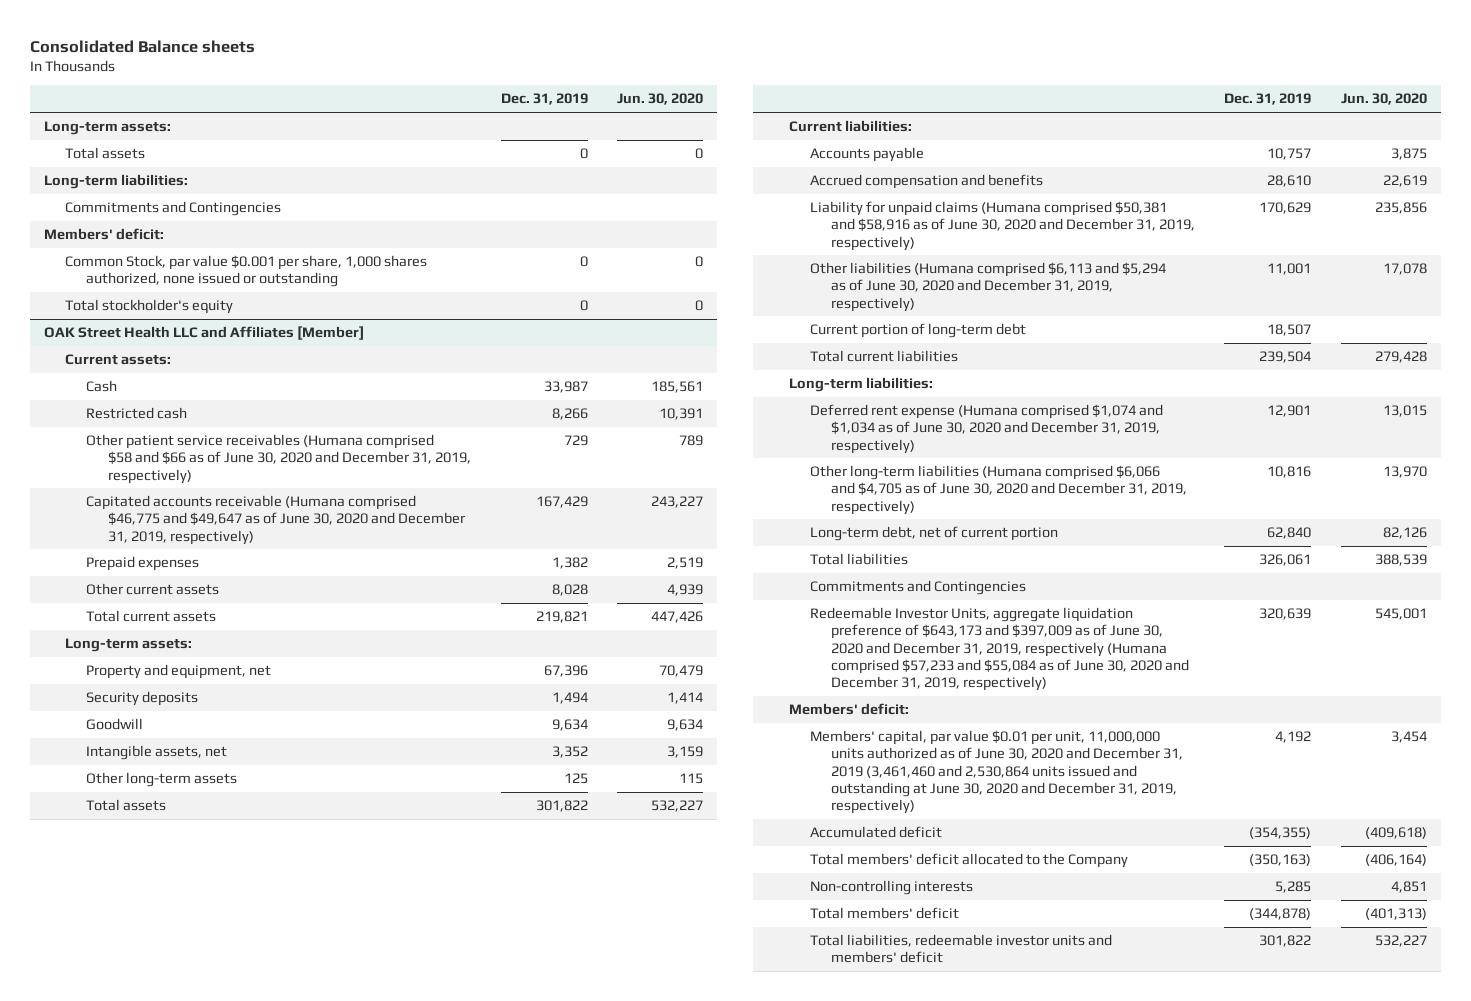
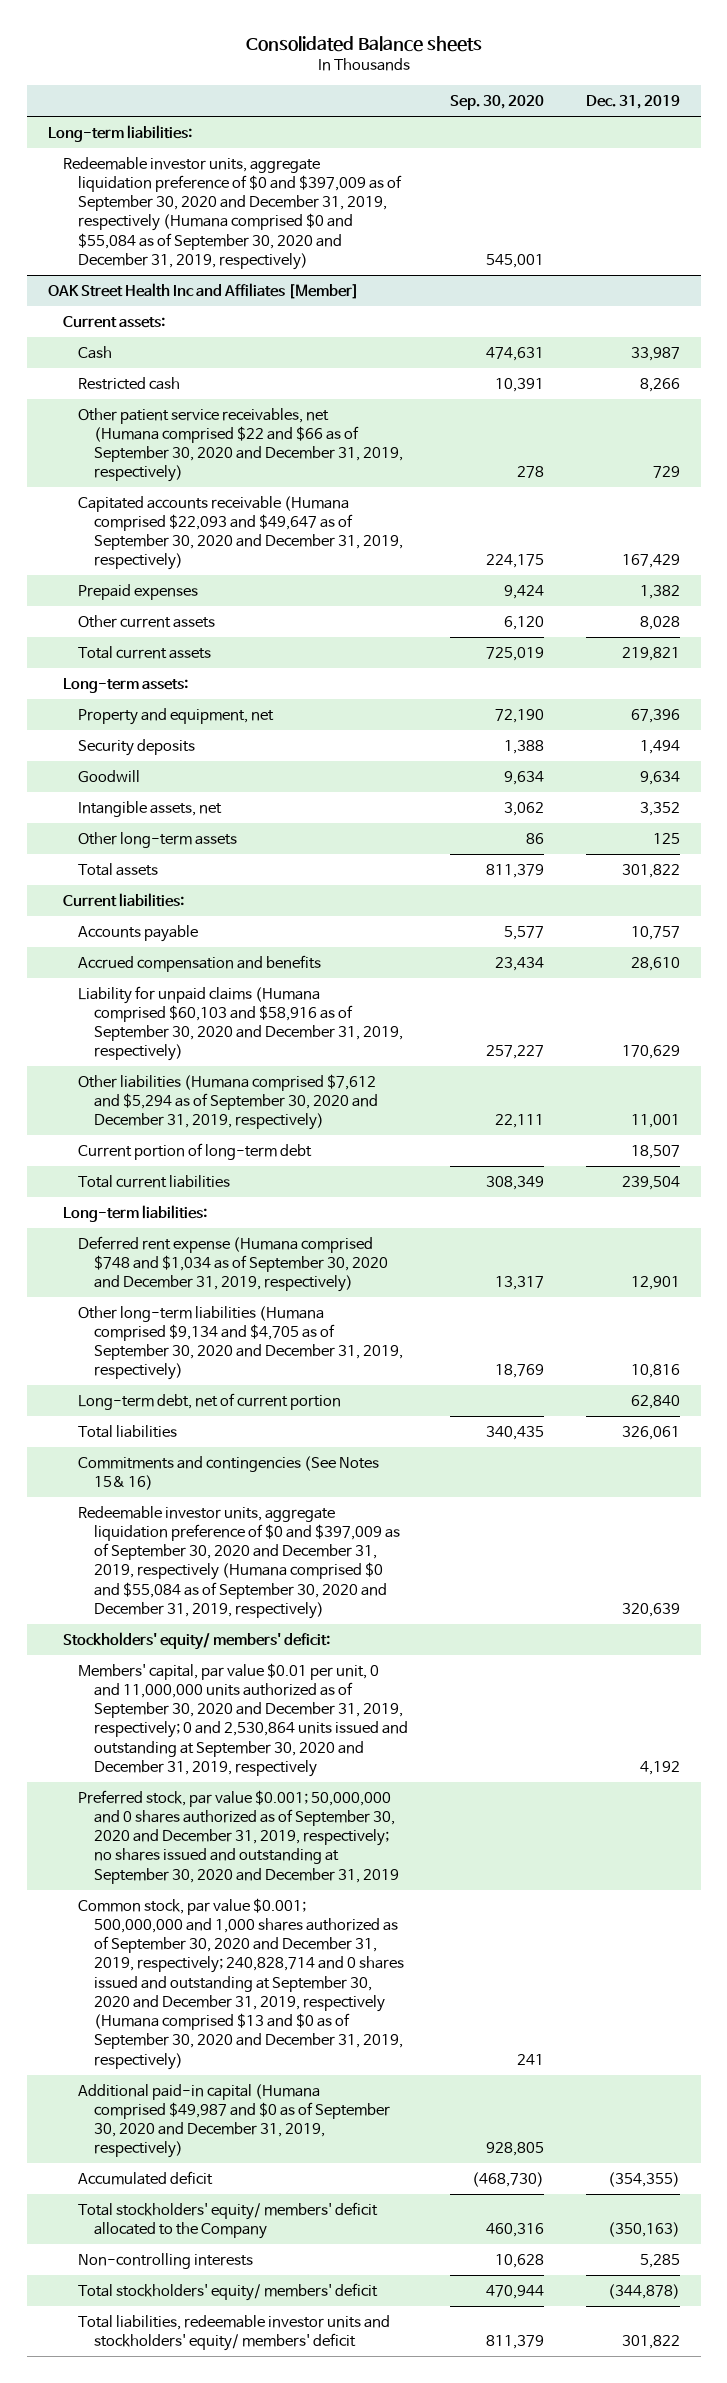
[616,93,703,106] Jun. 30, 2020 -> none
none -> [449,95,544,111] Sep. 30, 2020
[44,121,172,136] Long-term assets: -> none
[65,147,146,160] Total assets -> none
[65,201,282,217] Commitments and Contingencies -> none
[44,228,165,241] Members' deficit: -> none
[65,255,428,288] Common Stock, par value $0.001 per share, 1,000 shares authorized, none issued or outstanding -> none
[65,299,234,315] Total stockholder's equity -> none
none -> [63,156,403,270] Redeemable investor units, aggregate liquidation preference of $0 and $397,009 as of September 30, 2020 and December 31, 2019, respectively (Humana comprised $0 and $55,084 as of September 30, 2020 and December 31, 2019, respectively)
[44,326,365,341] OAK Street Health LLC and Affiliates [Member] -> [47,282,359,299] OAK Street Health Inc and Affiliates [Member]
[86,434,471,484] Other patient service receivables (Humana comprised $58 and $66 as of June 30, 2020 and December 31, 2019, respectively) -> [78,407,403,483] Other patient service receivables, net (Humana comprised $22 and $66 as of September 30, 2020 and December 31, 2019, respectively)
[86,495,465,545] Capitated accounts receivable (Humana comprised $46,775 and $49,647 as of June 30, 2020 and December 31, 2019, respectively) -> [78,495,403,571] Capitated accounts receivable (Humana comprised $22,093 and $49,647 as of September 30, 2020 and December 31, 2019, respectively)
[810,201,1196,251] Liability for unpaid claims (Humana comprised $50,381 and $58,916 as of June 30, 2020 and December 31, 2019, respectively) -> [78,985,403,1062] Liability for unpaid claims (Humana comprised $60,103 and $58,916 as of September 30, 2020 and December 31, 2019, respectively)
[810,262,1167,312] Other liabilities (Humana comprised $6,113 and $5,294 as of June 30, 2020 and December 31, 2019, respectively) -> [78,1073,378,1131] Other liabilities (Humana comprised $7,612 and $5,294 as of September 30, 2020 and December 31, 2019, respectively)
[810,404,1164,454] Deferred rent expense (Humana comprised $1,074 and $1,034 as of June 30, 2020 and December 31, 2019, respectively) -> [78,1235,388,1293] Deferred rent expense (Humana comprised $748 and $1,034 as of September 30, 2020 and December 31, 2019, respectively)
[810,465,1188,515] Other long-term liabilities (Humana comprised $6,066 and $4,705 as of June 30, 2020 and December 31, 2019, respectively) -> [78,1305,403,1381] Other long-term liabilities (Humana comprised $9,134 and $4,705 as of September 30, 2020 and December 31, 2019, respectively)
[810,580,1027,596] Commitments and Contingencies -> [78,1455,380,1491] Commitments and contingencies (See Notes 15& 16)
[810,607,1190,691] Redeemable Investor Units, aggregate liquidation preference of $643,173 and $397,009 as of June 30, 2020 and December 31, 2019, respectively (Humana comprised $57,233 and $55,084 as of June 30, 2020 and December 31, 2019, respectively) -> [78,1505,400,1619] Redeemable investor units, aggregate liquidation preference of $0 and $397,009 as of September 30, 2020 and December 31, 2019, respectively (Humana comprised $0 and $55,084 as of September 30, 2020 and December 31, 2019, respectively)
[788,703,909,716] Members' deficit: -> [63,1631,331,1650] Stockholders' equity/ members' deficit:
[810,730,1184,814] Members' capital, par value $0.01 per unit, 11,000,000 units authorized as of June 30, 2020 and December 31, 2019 (3,461,460 and 2,530,864 units issued and outstanding at June 30, 2020 and December 31, 2019, respectively) -> [78,1662,408,1777] Members' capital, par value $0.01 per unit, 0 and 11,000,000 units authorized as of September 30, 2020 and December 31, 2019, respectively; 0 and 2,530,864 units issued and outstanding at September 30, 2020 and December 31, 2019, respectively
none -> [78,1789,399,1884] Preferred stock, par value $0.001; 50,000,000 and 0 shares authorized as of September 30, 2020 and December 31, 2019, respectively; no shares issued and outstanding at September 30, 2020 and December 31, 2019
none -> [78,1897,404,2070] Common stock, par value $0.001; 500,000,000 and 1,000 shares authorized as of September 30, 2020 and December 31, 2019, respectively; 240,828,714 and 0 shares issued and outstanding at September 30, 2020 and December 31, 2019, respectively (Humana comprised $13 and $0 as of September 30, 2020 and December 31, 2019, respectively)
none -> [78,2083,390,2159] Additional paid-in capital (Humana comprised $49,987 and $0 as of September 30, 2020 and December 31, 2019, respectively)
[810,853,1129,869] Total members' deficit allocated to the Company -> [78,2201,379,2240] Total stockholders' equity/ members' deficit allocated to the Company
[810,907,960,920] Total members' deficit -> [78,2282,379,2301] Total stockholders' equity/ members' deficit
[810,934,1113,964] Total liabilities, redeemable investor units and members' deficit -> [78,2314,391,2352] Total liabilities, redeemable investor units and stockholders' equity/ members' deficit

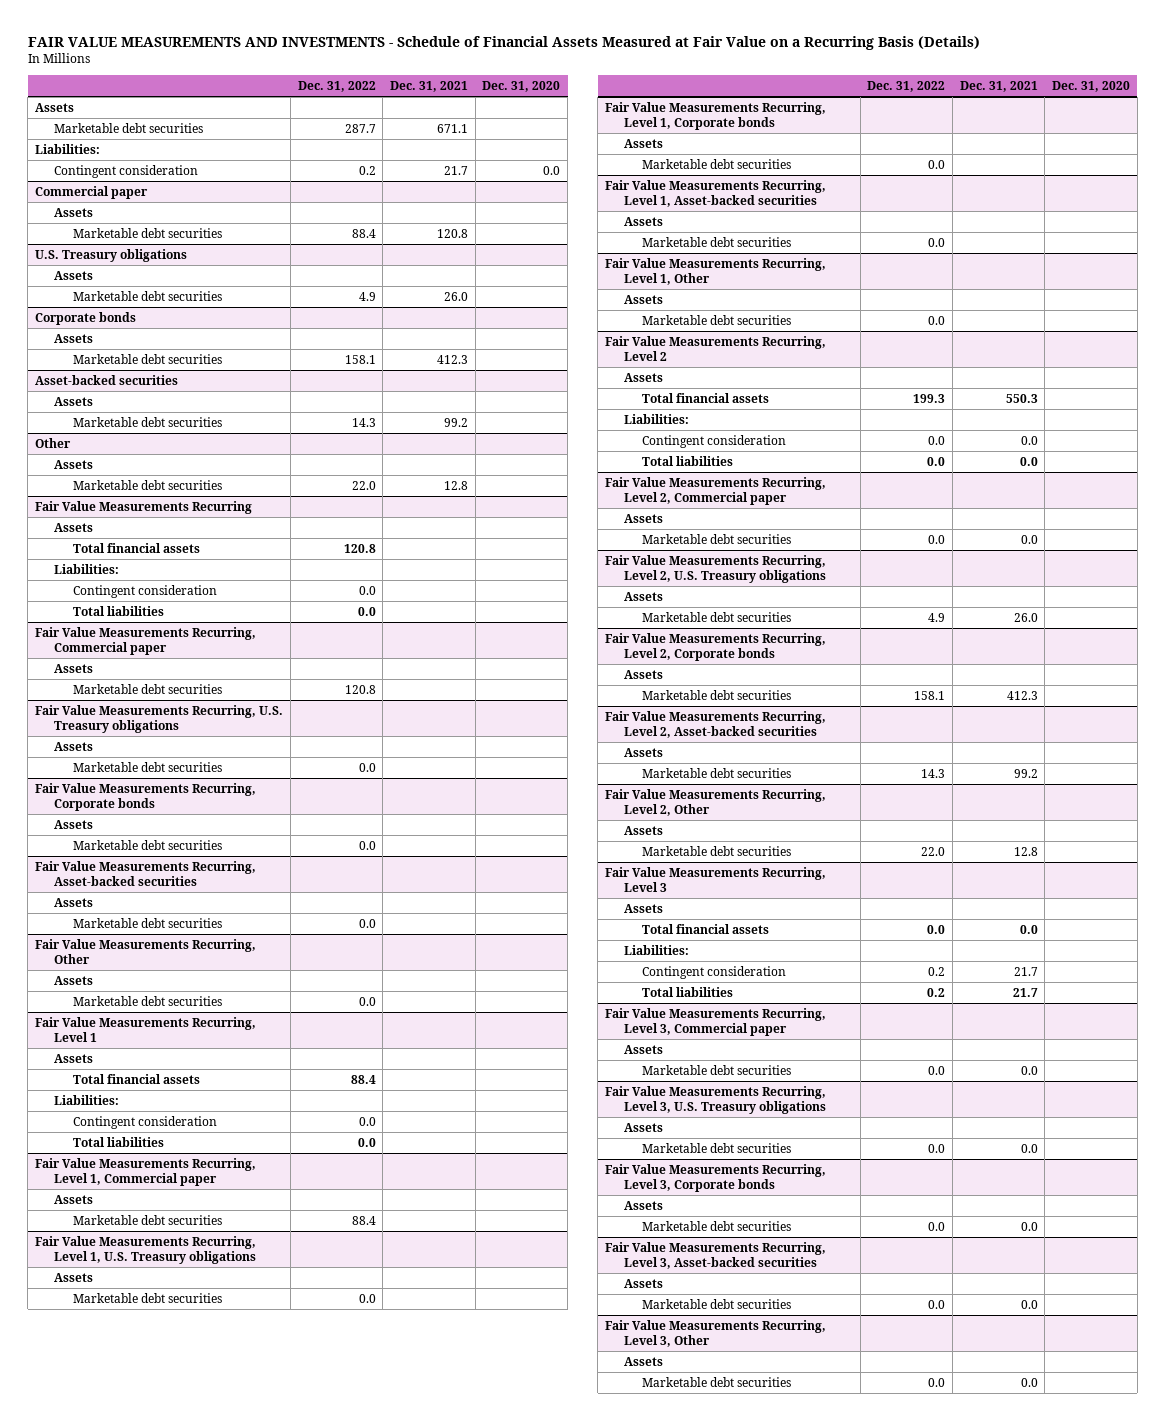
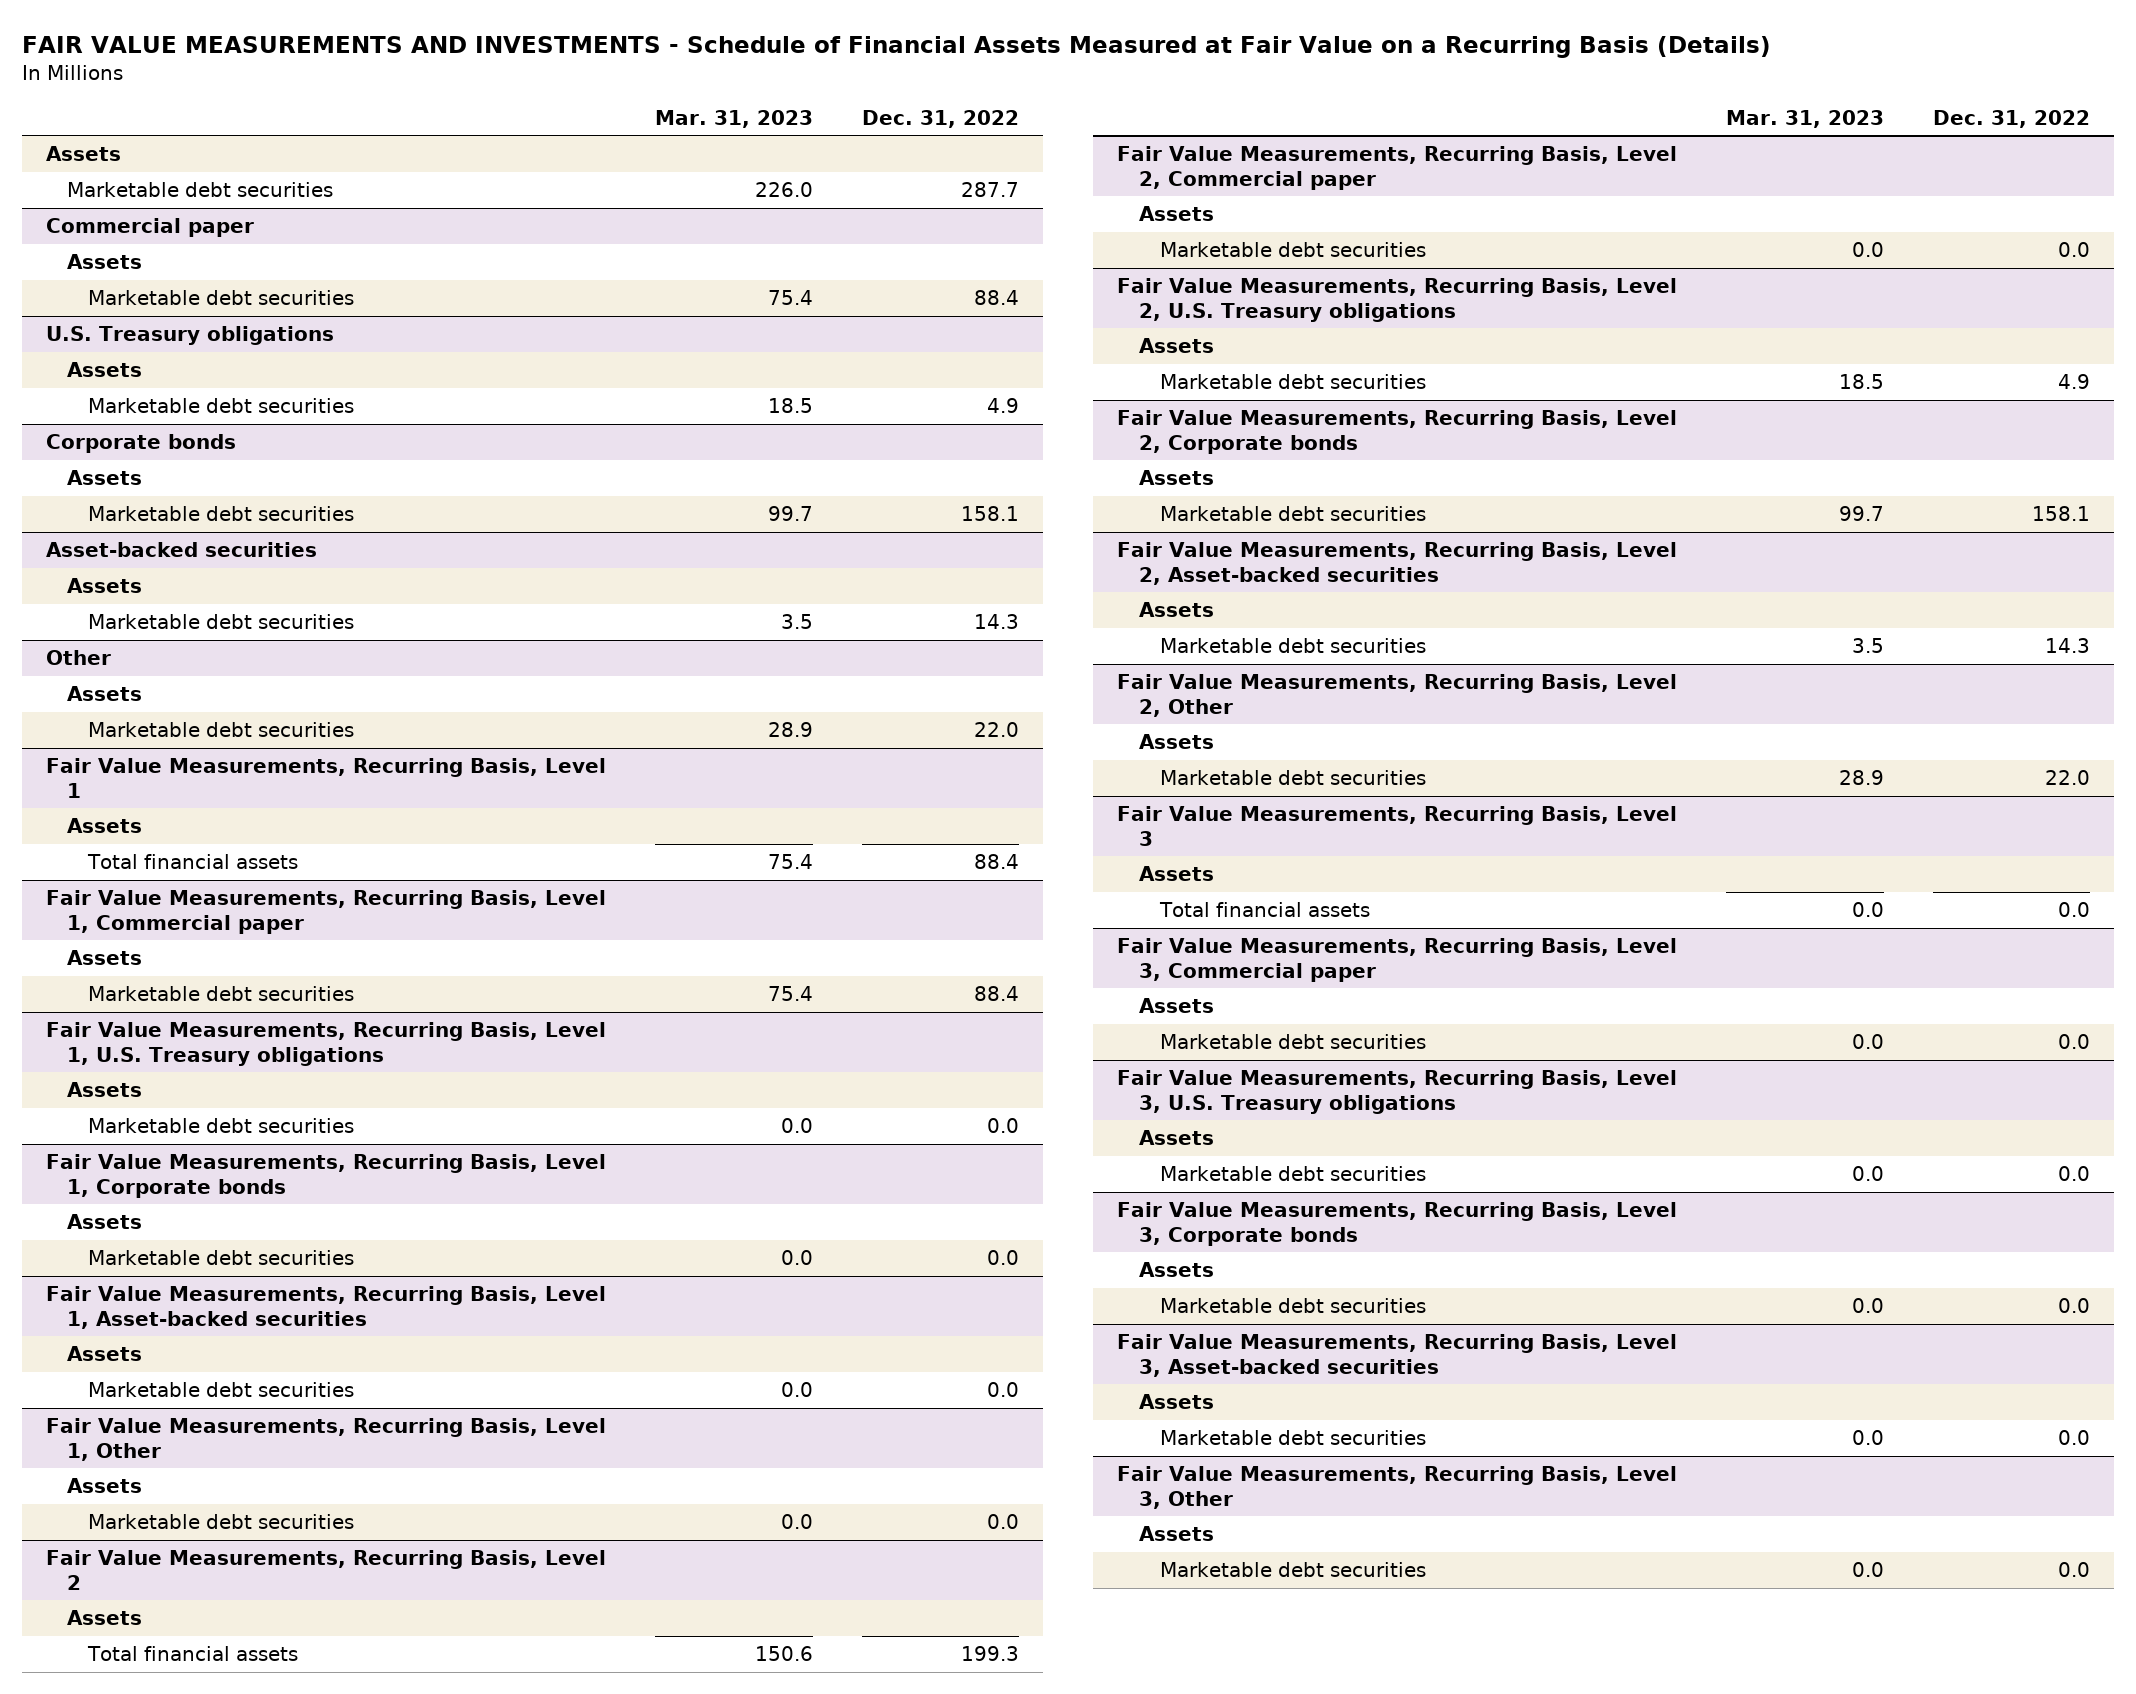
[389,80,468,92] Dec. 31, 2021 -> none
[482,80,561,92] Dec. 31, 2020 -> none
none -> [655,109,814,128] Mar. 31, 2023
[35,143,101,154] Liabilities: -> none
[53,164,198,178] Contingent consideration -> none
[35,500,253,514] Fair Value Measurements Recurring -> none
[53,522,93,532] Assets -> none
[72,542,200,553] Total financial assets -> none
[53,563,119,574] Liabilities: -> none
[72,584,217,598] Contingent consideration -> none
[72,605,164,616] Total liabilities -> none
[35,626,257,656] Fair Value Measurements Recurring, Commercial paper -> none
[53,663,93,673] Assets -> none
[72,683,222,694] Marketable debt securities -> none
[35,704,284,734] Fair Value Measurements Recurring, U.S. Treasury obligations -> none
[53,741,93,751] Assets -> none
[72,761,222,772] Marketable debt securities -> none
[35,782,257,812] Fair Value Measurements Recurring, Corporate bonds -> none
[53,819,93,829] Assets -> none
[72,839,222,850] Marketable debt securities -> none
[35,860,257,887] Fair Value Measurements Recurring, Asset-backed securities -> none
[53,897,93,907] Assets -> none
[72,917,222,928] Marketable debt securities -> none
[35,938,257,965] Fair Value Measurements Recurring, Other -> none
[53,975,93,985] Assets -> none
[72,995,222,1006] Marketable debt securities -> none
[35,1016,257,1043] Fair Value Measurements Recurring, Level 1 -> [46,758,607,798] Fair Value Measurements, Recurring Basis, Level 1
[53,1094,119,1105] Liabilities: -> none
[72,1115,217,1129] Contingent consideration -> none
[72,1136,164,1147] Total liabilities -> none
[35,1157,257,1187] Fair Value Measurements Recurring, Level 1, Commercial paper -> [46,890,607,934] Fair Value Measurements, Recurring Basis, Level 1, Commercial paper
[35,1235,257,1265] Fair Value Measurements Recurring, Level 1, U.S. Treasury obligations -> [46,1022,607,1066] Fair Value Measurements, Recurring Basis, Level 1, U.S. Treasury obligations
[604,101,826,131] Fair Value Measurements Recurring, Level 1, Corporate bonds -> [46,1154,607,1198] Fair Value Measurements, Recurring Basis, Level 1, Corporate bonds
[604,179,826,208] Fair Value Measurements Recurring, Level 1, Asset-backed securities -> [46,1286,607,1329] Fair Value Measurements, Recurring Basis, Level 1, Asset-backed securities
[604,257,826,286] Fair Value Measurements Recurring, Level 1, Other -> [46,1418,607,1461] Fair Value Measurements, Recurring Basis, Level 1, Other
[604,335,826,362] Fair Value Measurements Recurring, Level 2 -> [46,1550,607,1590] Fair Value Measurements, Recurring Basis, Level 2
[623,413,689,424] Liabilities: -> none
[642,434,787,448] Contingent consideration -> none
[642,455,734,466] Total liabilities -> none
[604,476,826,506] Fair Value Measurements Recurring, Level 2, Commercial paper -> [1117,146,1678,190] Fair Value Measurements, Recurring Basis, Level 2, Commercial paper
[604,554,826,584] Fair Value Measurements Recurring, Level 2, U.S. Treasury obligations -> [1117,278,1678,322] Fair Value Measurements, Recurring Basis, Level 2, U.S. Treasury obligations
[604,632,826,662] Fair Value Measurements Recurring, Level 2, Corporate bonds -> [1117,410,1678,454] Fair Value Measurements, Recurring Basis, Level 2, Corporate bonds
[604,710,826,739] Fair Value Measurements Recurring, Level 2, Asset-backed securities -> [1117,542,1678,585] Fair Value Measurements, Recurring Basis, Level 2, Asset-backed securities
[604,788,826,817] Fair Value Measurements Recurring, Level 2, Other -> [1117,674,1678,717] Fair Value Measurements, Recurring Basis, Level 2, Other
[604,866,826,893] Fair Value Measurements Recurring, Level 3 -> [1117,806,1678,846] Fair Value Measurements, Recurring Basis, Level 3
[623,944,689,955] Liabilities: -> none
[642,965,787,979] Contingent consideration -> none
[642,986,734,997] Total liabilities -> none
[604,1007,826,1037] Fair Value Measurements Recurring, Level 3, Commercial paper -> [1117,938,1678,982] Fair Value Measurements, Recurring Basis, Level 3, Commercial paper
[604,1085,826,1115] Fair Value Measurements Recurring, Level 3, U.S. Treasury obligations -> [1117,1070,1678,1114] Fair Value Measurements, Recurring Basis, Level 3, U.S. Treasury obligations
[604,1163,826,1193] Fair Value Measurements Recurring, Level 3, Corporate bonds -> [1117,1202,1678,1246] Fair Value Measurements, Recurring Basis, Level 3, Corporate bonds
[604,1241,826,1270] Fair Value Measurements Recurring, Level 3, Asset-backed securities -> [1117,1334,1678,1377] Fair Value Measurements, Recurring Basis, Level 3, Asset-backed securities
[604,1319,826,1348] Fair Value Measurements Recurring, Level 3, Other -> [1117,1466,1678,1509] Fair Value Measurements, Recurring Basis, Level 3, Other

